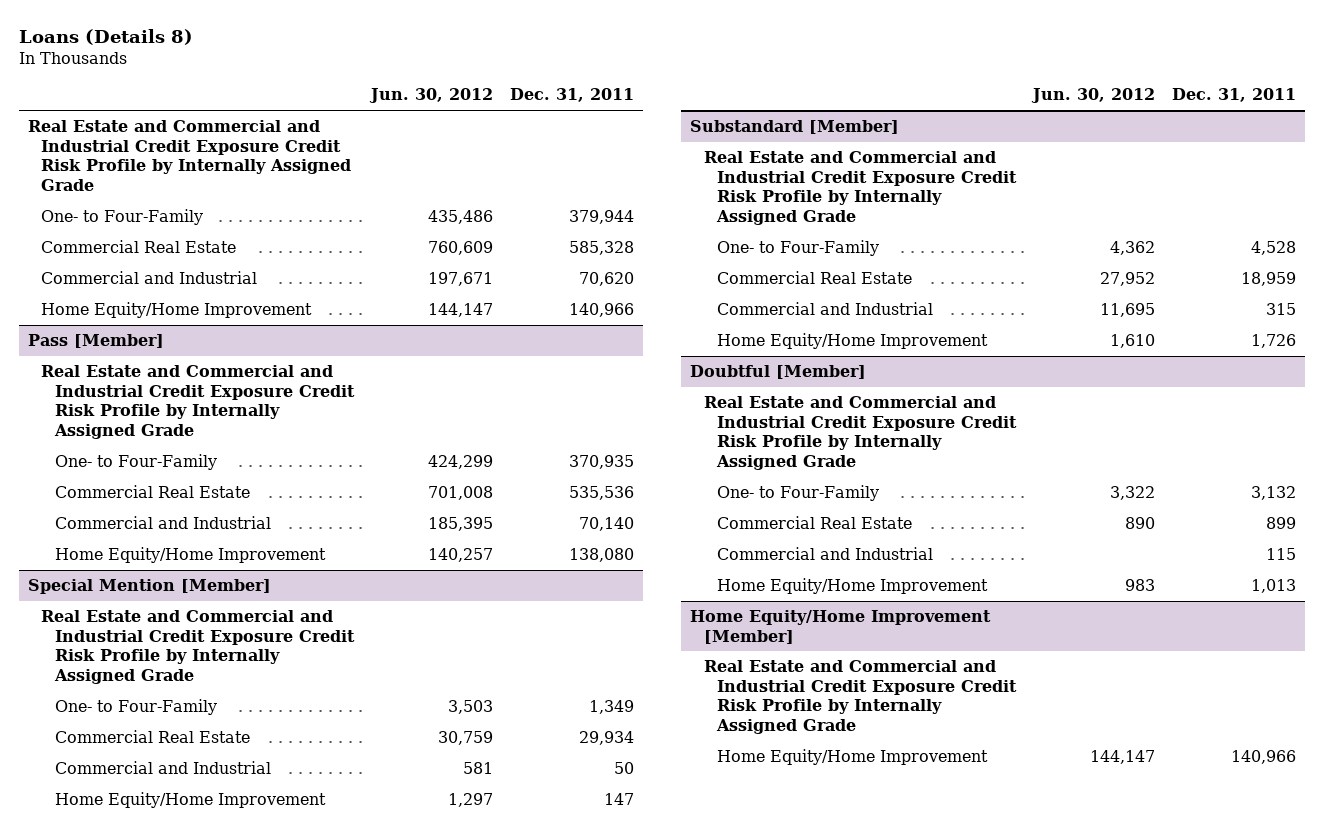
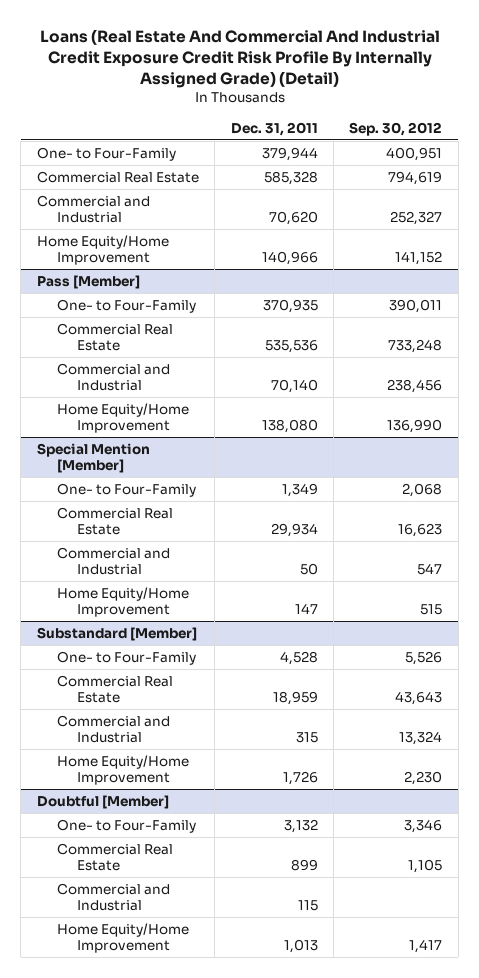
[19,29,194,46] Loans (Details 8) -> [39,29,440,89] Loans (Real Estate And Commercial And Industrial Credit Exposure Credit Risk Profile By Internally Assigned Grade) (Detail)
[369,88,494,104] Jun. 30, 2012 -> none
none -> [349,121,443,136] Sep. 30, 2012
[27,119,352,192] Real Estate and Commercial and Industrial Credit Exposure Credit Risk Profile by Internally Assigned Grade -> none
[41,364,356,440] Real Estate and Commercial and Industrial Credit Exposure Credit Risk Profile by Internally Assigned Grade -> none
[41,609,356,685] Real Estate and Commercial and Industrial Credit Exposure Credit Risk Profile by Internally Assigned Grade -> none
[703,150,1018,226] Real Estate and Commercial and Industrial Credit Exposure Credit Risk Profile by Internally Assigned Grade -> none
[703,395,1018,471] Real Estate and Commercial and Industrial Credit Exposure Credit Risk Profile by Internally Assigned Grade -> none
[689,609,991,644] Home Equity/Home Improvement [Member] -> none
[703,659,1018,735] Real Estate and Commercial and Industrial Credit Exposure Credit Risk Profile by Internally Assigned Grade -> none
[717,748,989,765] Home Equity/Home Improvement -> none

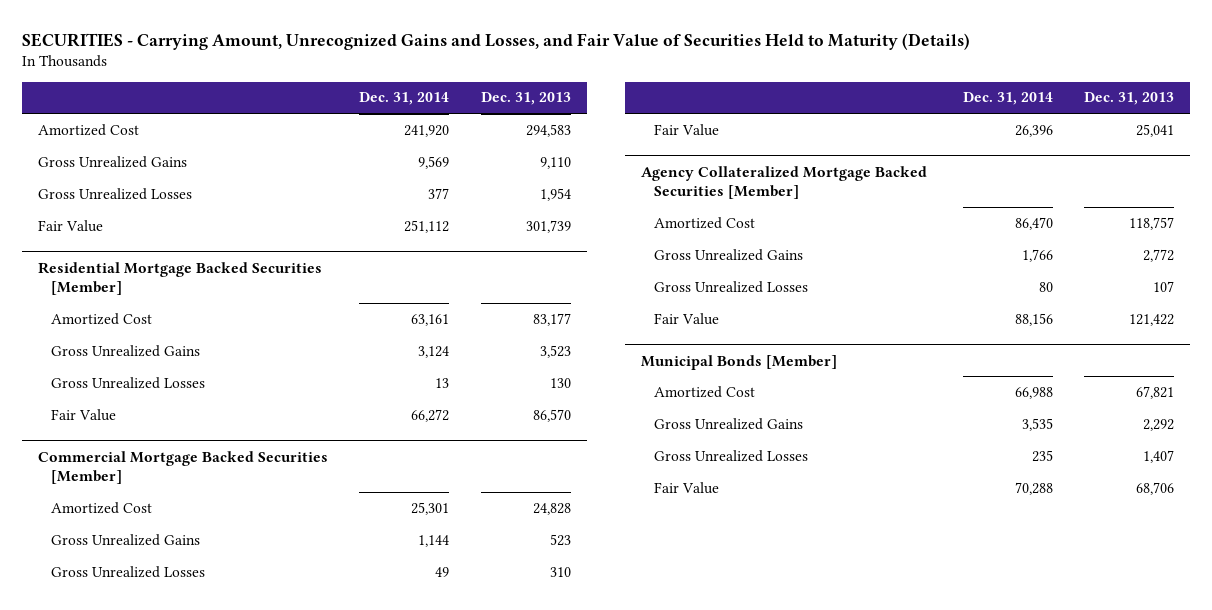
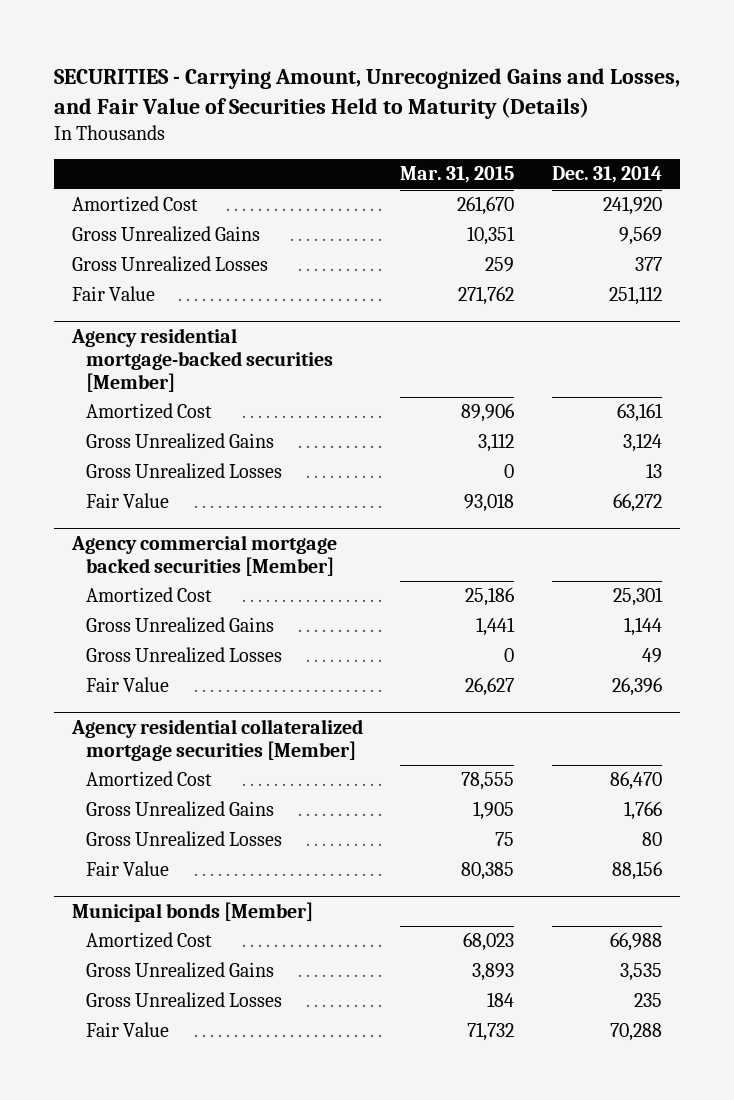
[481,92,572,106] Dec. 31, 2013 -> none
none -> [400,166,515,184] Mar. 31, 2015
[37,261,322,296] Residential Mortgage Backed Securities [Member] -> [71,327,333,393] Agency residential mortgage-backed securities [Member]
[37,450,328,485] Commercial Mortgage Backed Securities [Member] -> [71,534,338,577] Agency commercial mortgage backed securities [Member]
[640,165,927,200] Agency Collateralized Mortgage Backed Securities [Member] -> [71,718,364,762] Agency residential collateralized mortgage securities [Member]
[640,354,837,370] Municipal Bonds [Member] -> [72,901,314,922] Municipal bonds [Member]

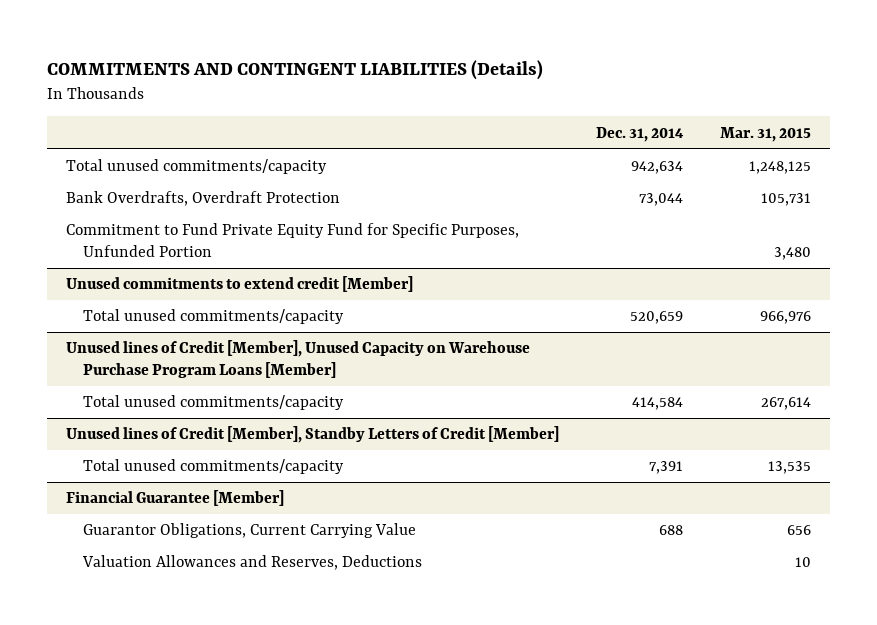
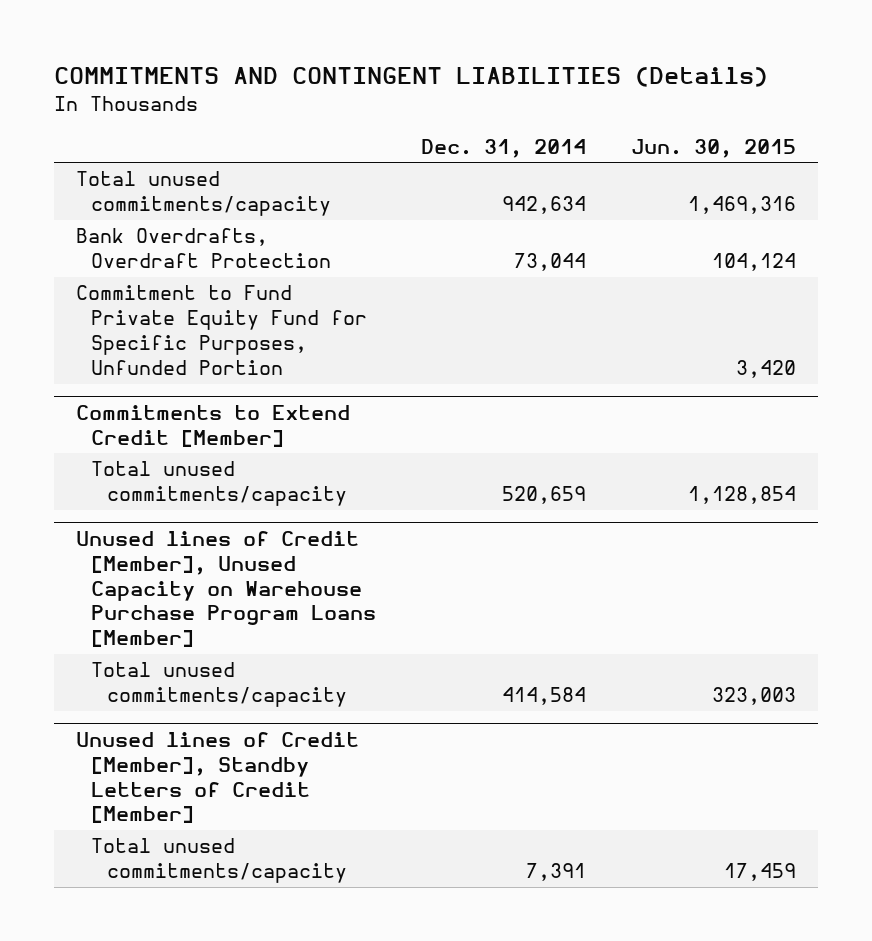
[720,126,812,142] Mar. 31, 2015 -> none
none -> [630,138,796,158] Jun. 30, 2015
[65,276,413,293] Unused commitments to extend credit [Member] -> [76,404,351,447] Commitments to Extend Credit [Member]
[65,490,284,507] Financial Guarantee [Member] -> none
[83,523,417,539] Guarantor Obligations, Current Carrying Value -> none
[82,555,423,571] Valuation Allowances and Reserves, Deductions -> none

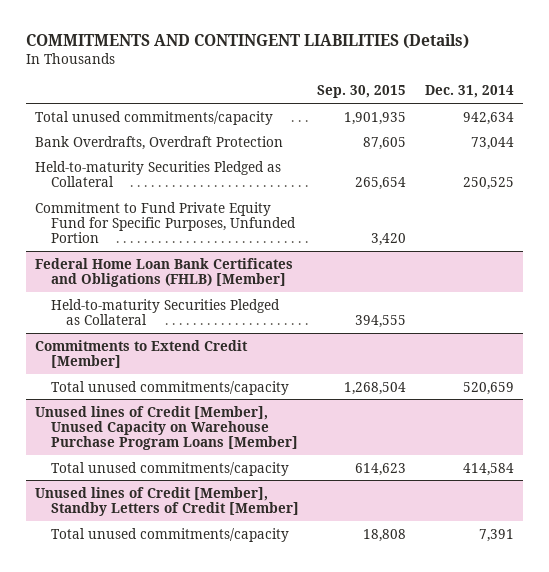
[630,138,796,158] Jun. 30, 2015 -> none
none -> [317,85,407,99] Sep. 30, 2015
none -> [35,160,282,187] Held-to-maturity Securities Pledged as Collateral
none -> [35,257,294,287] Federal Home Loan Bank Certificates and Obligations (FHLB) [Member]
none -> [50,298,280,325] Held-to-maturity Securities Pledged as Collateral

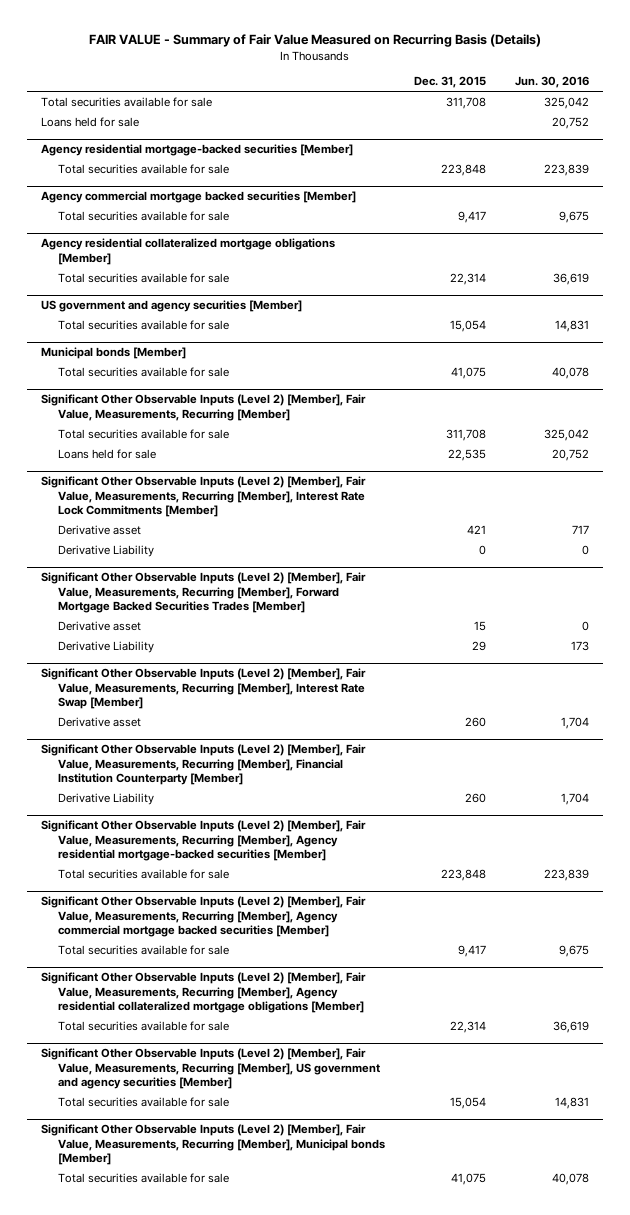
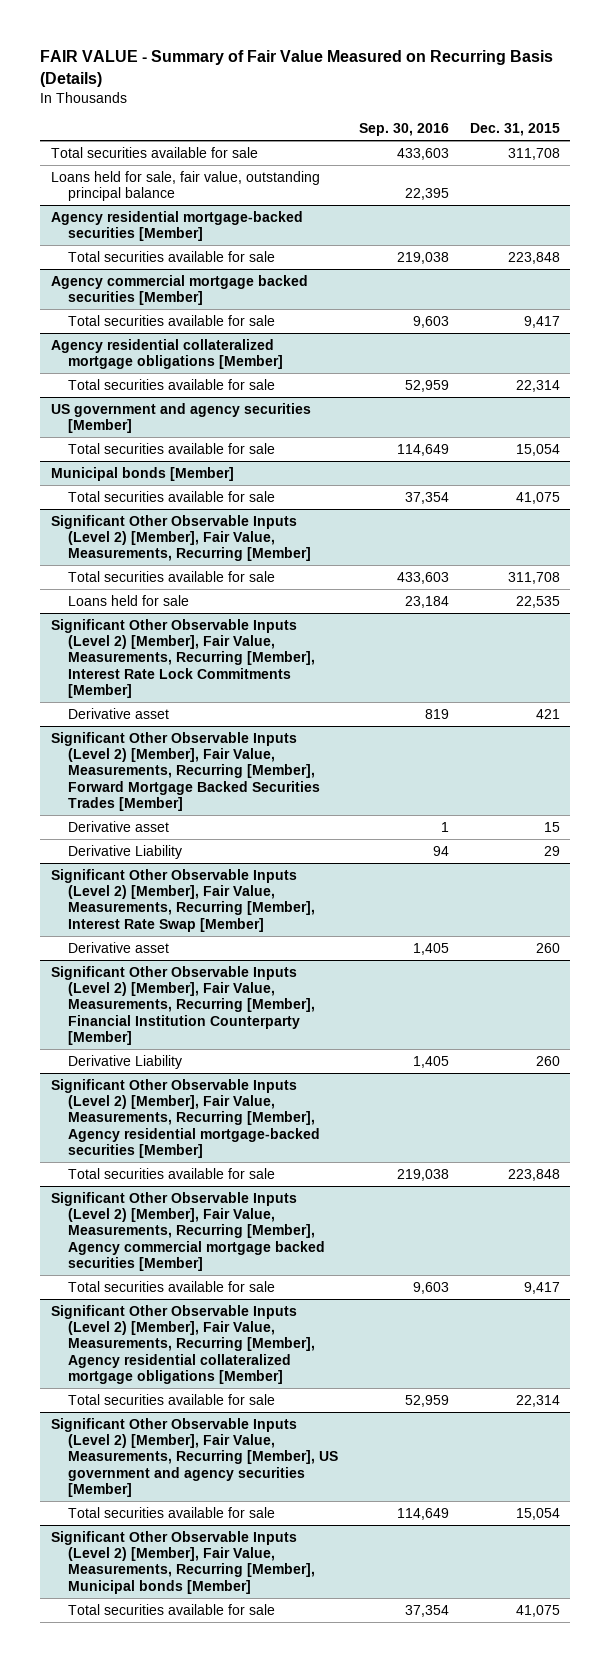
[514,76,589,89] Jun. 30, 2016 -> none
none -> [359,123,450,137] Sep. 30, 2016
[41,117,140,128] Loans held for sale -> none
none -> [50,170,320,202] Loans held for sale, fair value, outstanding principal balance
[58,545,155,558] Derivative Liability -> none

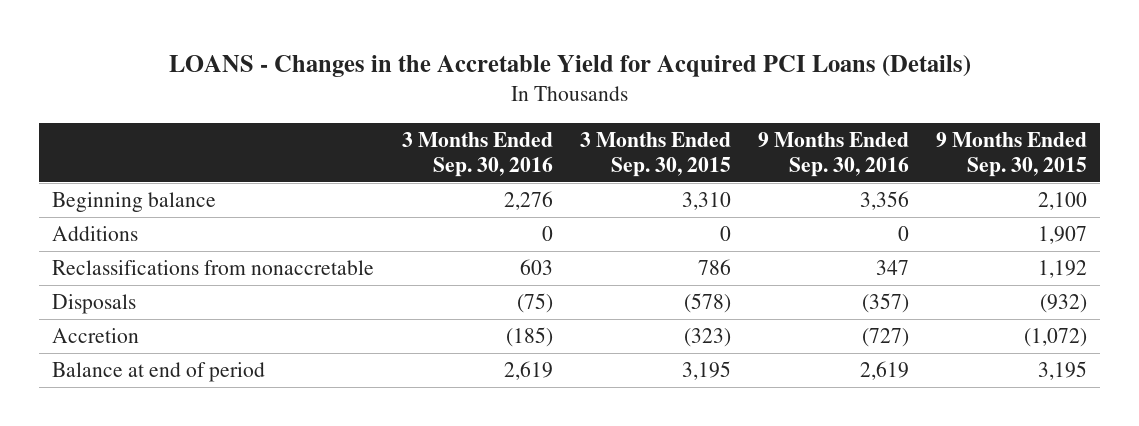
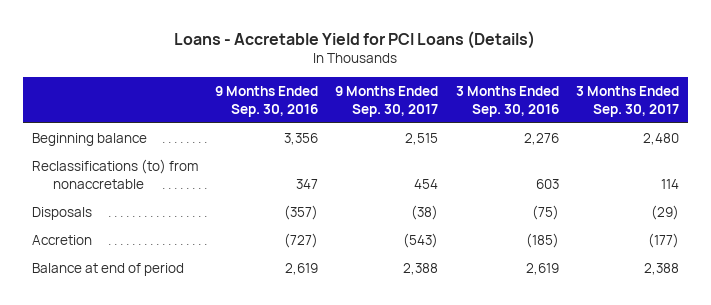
[168,55,971,78] LOANS - Changes in the Accretable Yield for Acquired PCI Loans (Details) -> [174,30,536,49] Loans - Accretable Yield for PCI Loans (Details)
[579,131,731,177] 3 Months Ended Sep. 30, 2015 -> none
[935,131,1087,177] 9 Months Ended Sep. 30, 2015 -> none
none -> [335,86,439,117] 9 Months Ended Sep. 30, 2017
none -> [575,86,679,117] 3 Months Ended Sep. 30, 2017
[52,225,139,241] Additions -> none
[52,259,375,275] Reclassifications from nonaccretable -> [31,159,198,189] Reclassifications (to) from nonaccretable

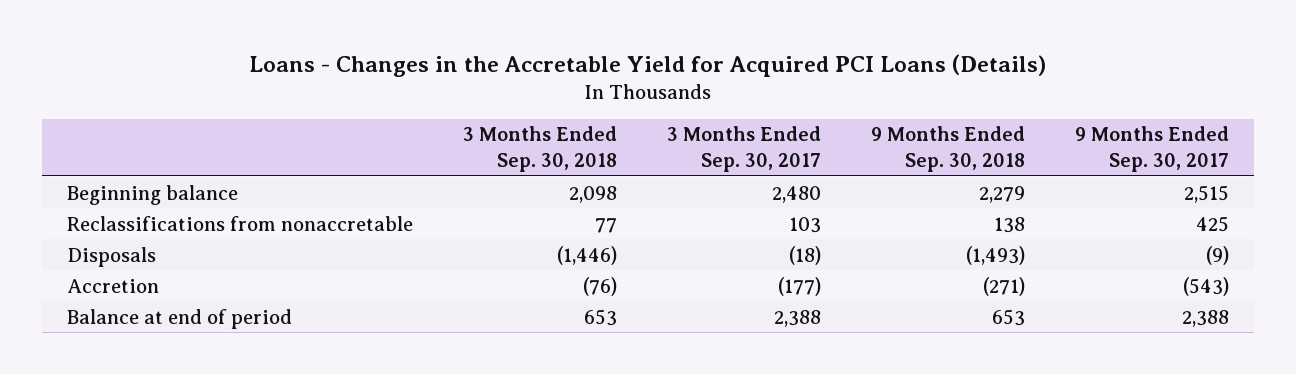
[174,30,536,49] Loans - Accretable Yield for PCI Loans (Details) -> [248,54,1046,78] Loans - Changes in the Accretable Yield for Acquired PCI Loans (Details)
[215,86,319,117] 9 Months Ended Sep. 30, 2016 -> none
[455,86,559,117] 3 Months Ended Sep. 30, 2016 -> none
none -> [462,126,617,172] 3 Months Ended Sep. 30, 2018
none -> [871,126,1026,172] 9 Months Ended Sep. 30, 2018
[31,159,198,189] Reclassifications (to) from nonaccretable -> [66,215,413,231] Reclassifications from nonaccretable
[414,178,439,189] 454 -> [1196,215,1230,232] 425
[660,178,679,189] 114 -> [788,216,821,233] 103
[411,205,439,221] (38) -> [1206,245,1230,265] (9)
[650,205,679,221] (29) -> [788,245,821,265] (18)

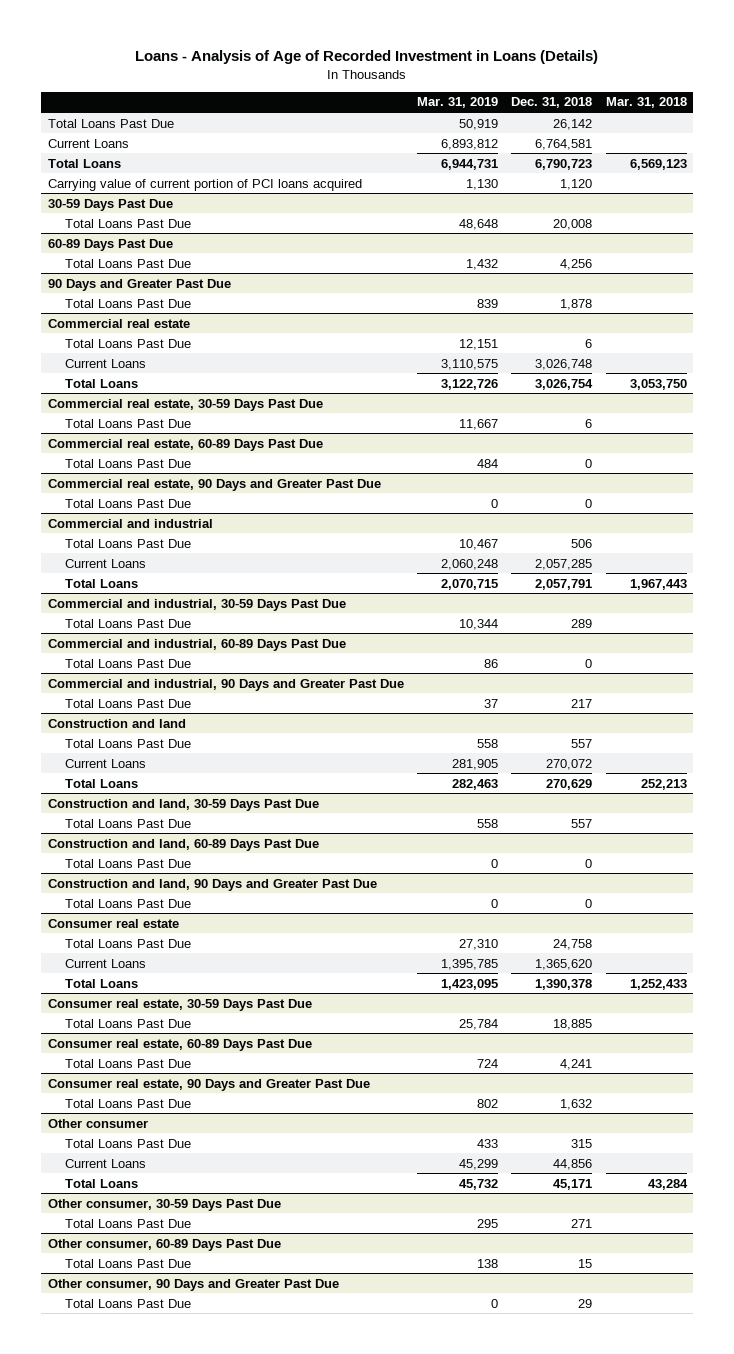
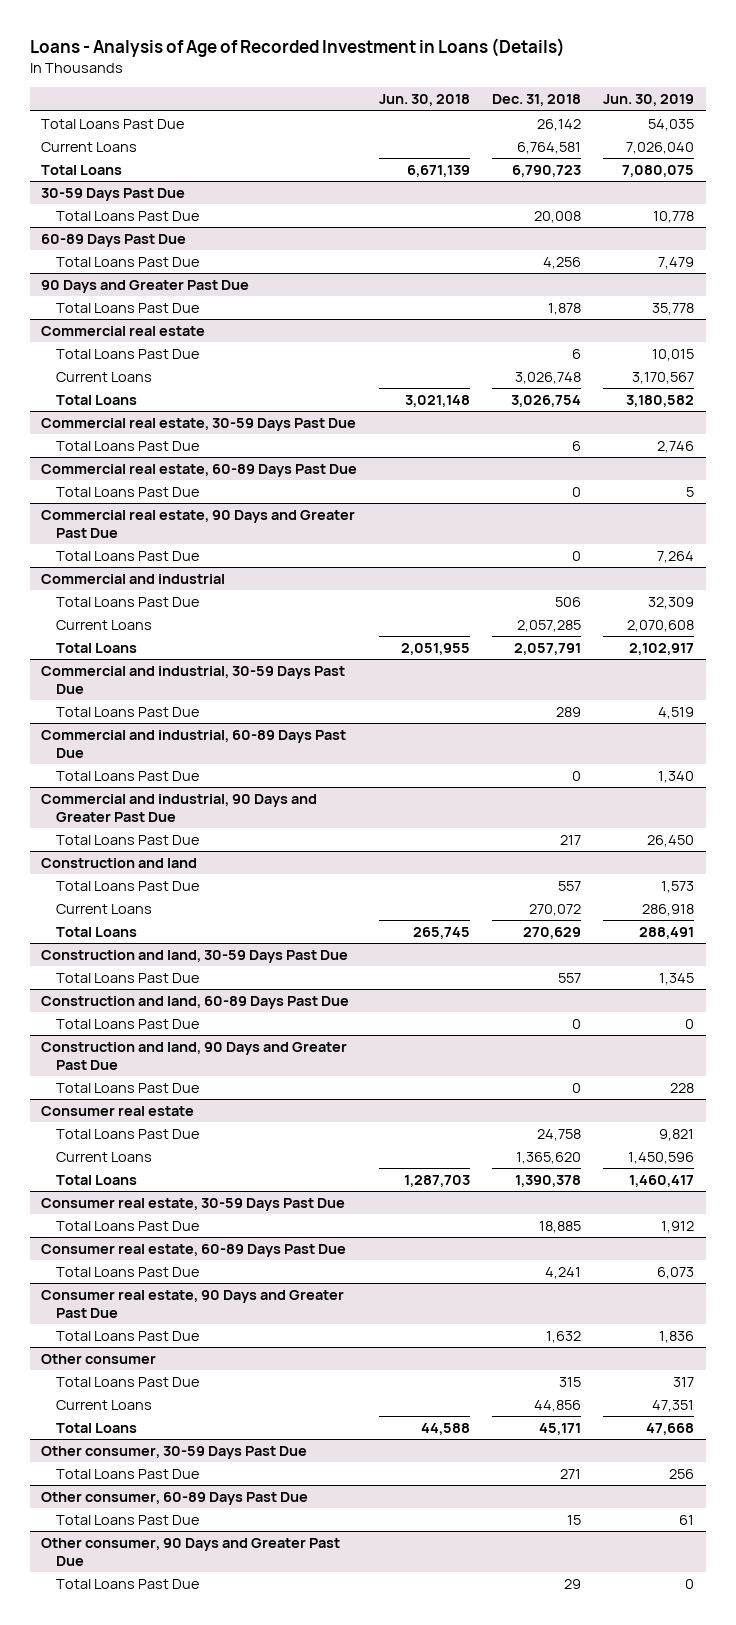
[416,97,498,109] Mar. 31, 2019 -> none
[605,97,687,109] Mar. 31, 2018 -> none
none -> [379,94,471,107] Jun. 30, 2018
none -> [603,94,695,107] Jun. 30, 2019
[47,178,362,191] Carrying value of current portion of PCI loans acquired -> none

